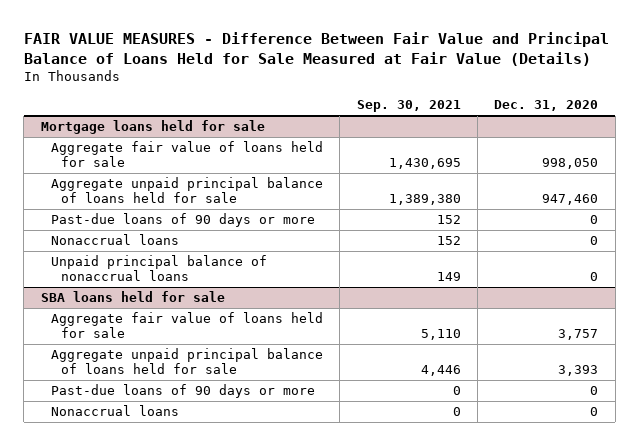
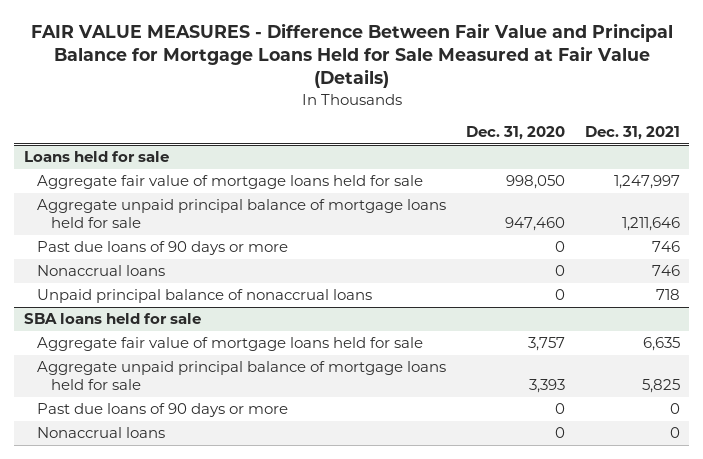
[23,31,609,66] FAIR VALUE MEASURES - Difference Between Fair Value and Principal Balance of Loans Held for Sale Measured at Fair Value (Details) -> [30,22,673,89] FAIR VALUE MEASURES - Difference Between Fair Value and Principal Balance for Mortgage Loans Held for Sale Measured at Fair Value (Details)
[356,100,461,113] Sep. 30, 2021 -> none
none -> [584,126,680,141] Dec. 31, 2021
[40,120,265,135] Mortgage loans held for sale -> [23,151,169,163] Loans held for sale
[50,141,323,168] Aggregate fair value of loans held for sale -> [37,175,424,190] Aggregate fair value of mortgage loans held for sale
[50,177,323,204] Aggregate unpaid principal balance of loans held for sale -> [37,199,447,229] Aggregate unpaid principal balance of mortgage loans held for sale
[50,213,315,228] Past-due loans of 90 days or more -> [37,241,289,256] Past due loans of 90 days or more
[50,312,323,339] Aggregate fair value of loans held for sale -> [37,337,424,352] Aggregate fair value of mortgage loans held for sale
[50,348,323,375] Aggregate unpaid principal balance of loans held for sale -> [37,361,447,391] Aggregate unpaid principal balance of mortgage loans held for sale
[50,384,315,399] Past-due loans of 90 days or more -> [37,403,289,418] Past due loans of 90 days or more

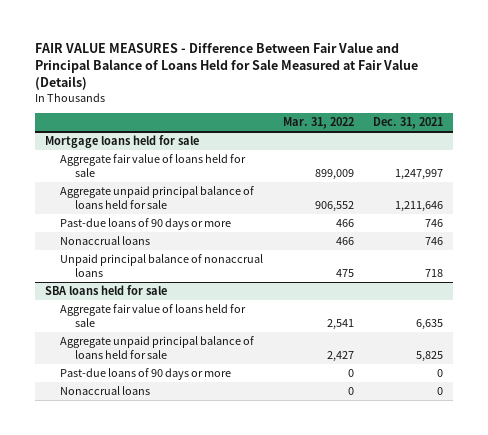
[30,22,673,89] FAIR VALUE MEASURES - Difference Between Fair Value and Principal Balance for Mortgage Loans Held for Sale Measured at Fair Value (Details) -> [35,41,419,91] FAIR VALUE MEASURES - Difference Between Fair Value and Principal Balance of Loans Held for Sale Measured at Fair Value (Details)
[466,126,566,141] Dec. 31, 2020 -> none
none -> [282,117,354,130] Mar. 31, 2022
[23,151,169,163] Loans held for sale -> [45,135,200,149] Mortgage loans held for sale
[37,175,424,190] Aggregate fair value of mortgage loans held for sale -> [60,154,247,178] Aggregate fair value of loans held for sale
[37,199,447,229] Aggregate unpaid principal balance of mortgage loans held for sale -> [60,186,255,210] Aggregate unpaid principal balance of loans held for sale
[37,241,289,256] Past due loans of 90 days or more -> [60,218,232,231] Past-due loans of 90 days or more
[37,337,424,352] Aggregate fair value of mortgage loans held for sale -> [60,304,247,328] Aggregate fair value of loans held for sale
[37,361,447,391] Aggregate unpaid principal balance of mortgage loans held for sale -> [60,336,255,360] Aggregate unpaid principal balance of loans held for sale
[37,403,289,418] Past due loans of 90 days or more -> [60,368,232,381] Past-due loans of 90 days or more

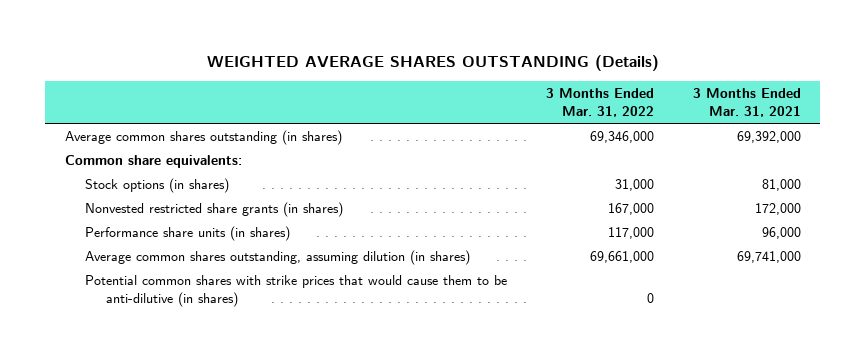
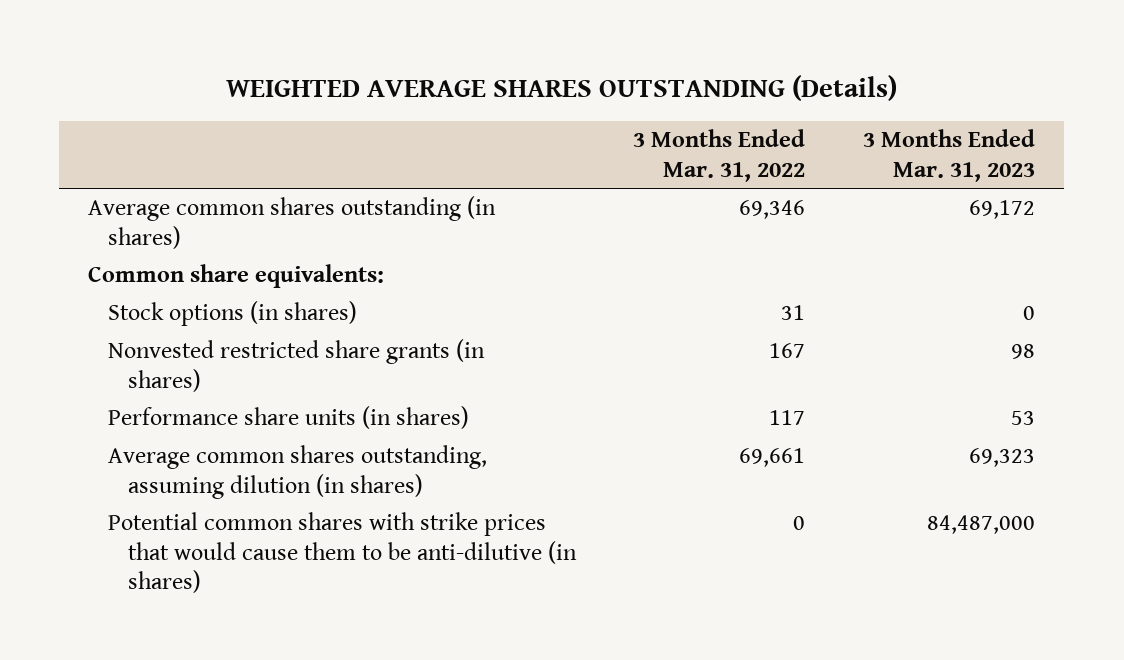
[693,88,802,117] 3 Months Ended Mar. 31, 2021 -> none
none -> [863,129,1036,182] 3 Months Ended Mar. 31, 2023
[590,131,655,144] 69,346,000 -> [739,200,806,220] 69,346
[615,179,655,192] 31,000 -> [781,305,806,321] 31
[608,203,655,216] 167,000 -> [769,343,806,359] 167
[608,227,655,240] 117,000 -> [769,410,806,426] 117
[590,251,655,264] 69,661,000 -> [739,448,806,468] 69,661

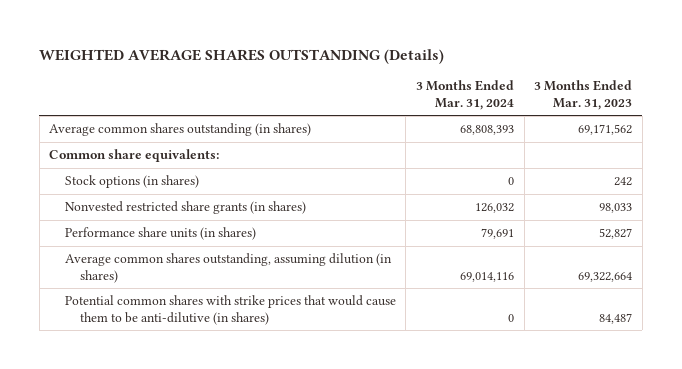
[633,129,806,182] 3 Months Ended Mar. 31, 2022 -> none
none -> [415,80,514,110] 3 Months Ended Mar. 31, 2024
[969,200,1036,220] 69,172 -> [578,124,633,136] 69,171,562
[1023,306,1036,321] 0 -> [614,177,633,187] 242
[1011,344,1036,360] 98 -> [599,203,633,214] 98,033
[1011,411,1036,426] 53 -> [599,228,633,240] 52,827
[969,448,1036,468] 69,323 -> [578,271,633,282] 69,322,664
[927,515,1036,535] 84,487,000 -> [599,312,633,324] 84,487

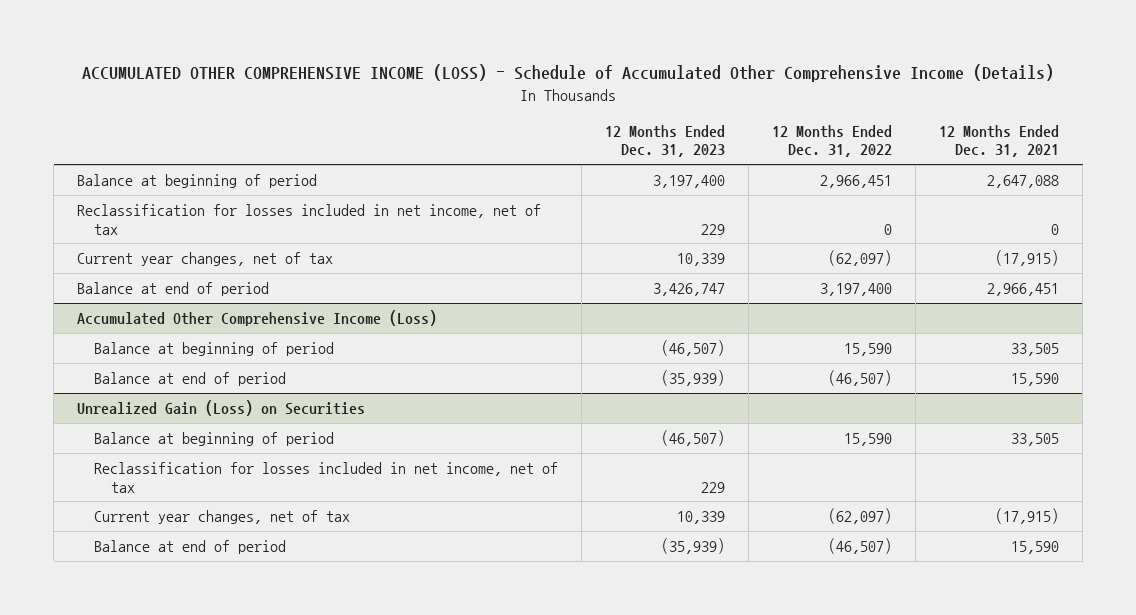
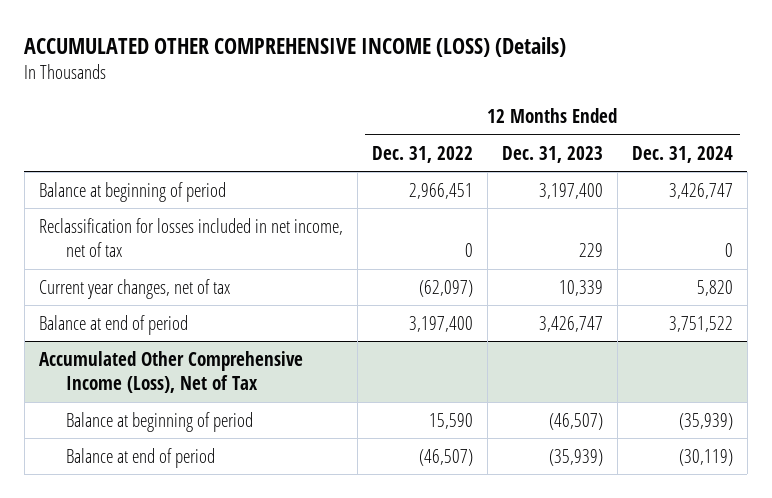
[82,64,1055,83] ACCUMULATED OTHER COMPREHENSIVE INCOME (LOSS) - Schedule of Accumulated Other Comprehensive Income (Details) -> [24,36,567,57] ACCUMULATED OTHER COMPREHENSIVE INCOME (LOSS) (Details)
[939,124,1060,158] 12 Months Ended Dec. 31, 2021 -> none
none -> [631,145,733,163] Dec. 31, 2024
[94,341,335,356] Balance at beginning of period -> none
[94,371,287,386] Balance at end of period -> none
[77,399,366,416] Unrealized Gain (Loss) on Securities -> none
[77,309,438,326] Accumulated Other Comprehensive Income (Loss) -> [38,350,303,394] Accumulated Other Comprehensive Income (Loss), Net of Tax
[94,461,559,493] Reclassification for losses included in net income, net of tax -> none
[94,509,351,524] Current year changes, net of tax -> none

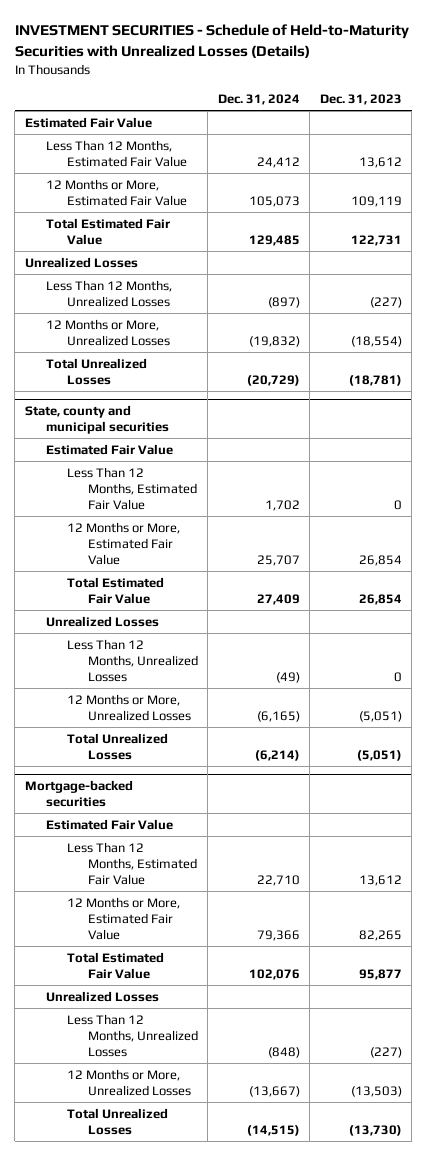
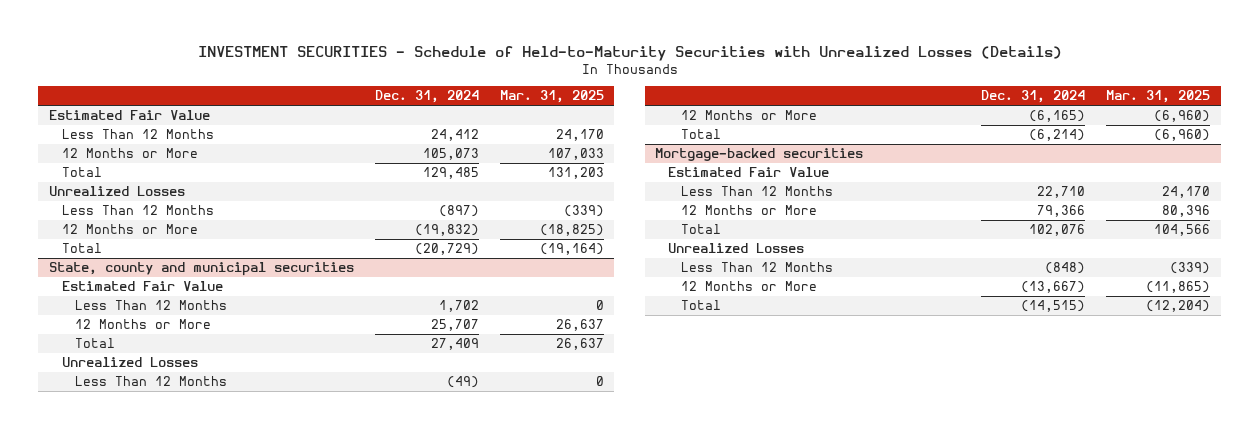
[319,93,402,105] Dec. 31, 2023 -> none
none -> [499,90,604,104] Mar. 31, 2025
[45,139,187,167] Less Than 12 Months, Estimated Fair Value -> [61,129,214,140] Less Than 12 Months
[45,178,187,206] 12 Months or More, Estimated Fair Value -> [61,148,198,159] 12 Months or More
[45,217,170,245] Total Estimated Fair Value -> [61,167,102,178] Total
[45,279,172,307] Less Than 12 Months, Unrealized Losses -> [61,205,214,216] Less Than 12 Months
[45,318,170,346] 12 Months or More, Unrealized Losses -> [61,224,198,235] 12 Months or More
[45,357,147,385] Total Unrealized Losses -> [61,243,102,254] Total
[66,466,197,510] Less Than 12 Months, Estimated Fair Value -> [74,300,227,311] Less Than 12 Months
[66,521,180,565] 12 Months or More, Estimated Fair Value -> [74,319,211,330] 12 Months or More
[66,576,164,604] Total Estimated Fair Value -> [74,338,115,349] Total
[66,638,198,682] Less Than 12 Months, Unrealized Losses -> [74,376,227,387] Less Than 12 Months
[66,693,191,721] 12 Months or More, Unrealized Losses -> [681,110,818,121] 12 Months or More
[66,732,168,760] Total Unrealized Losses -> [681,129,722,140] Total
[66,841,197,885] Less Than 12 Months, Estimated Fair Value -> [681,186,834,197] Less Than 12 Months
[66,896,180,940] 12 Months or More, Estimated Fair Value -> [681,205,818,216] 12 Months or More
[66,951,164,979] Total Estimated Fair Value -> [681,224,722,235] Total
[66,1013,198,1057] Less Than 12 Months, Unrealized Losses -> [681,262,834,273] Less Than 12 Months
[66,1068,191,1096] 12 Months or More, Unrealized Losses -> [681,281,818,292] 12 Months or More
[66,1107,168,1135] Total Unrealized Losses -> [681,300,722,311] Total

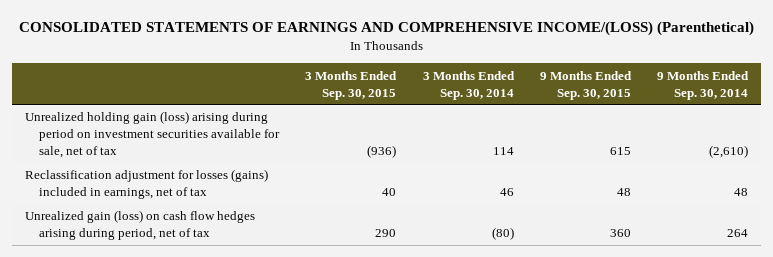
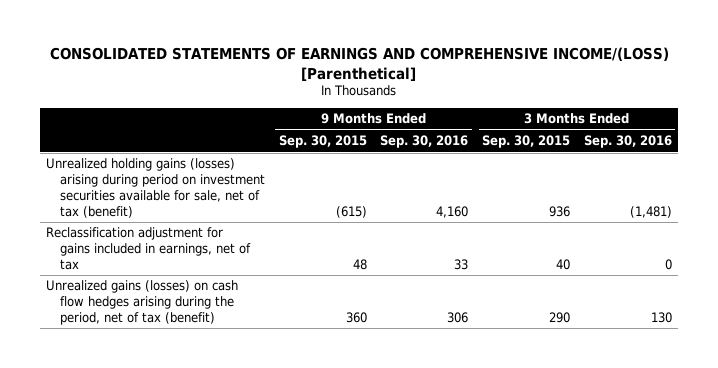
[18,21,754,37] CONSOLIDATED STATEMENTS OF EARNINGS AND COMPREHENSIVE INCOME/(LOSS) (Parenthetical) -> [50,47,670,81] CONSOLIDATED STATEMENTS OF EARNINGS AND COMPREHENSIVE INCOME/(LOSS) [Parenthetical]
[422,70,515,100] 3 Months Ended Sep. 30, 2014 -> none
[657,70,750,100] 9 Months Ended Sep. 30, 2014 -> none
none -> [380,135,469,149] Sep. 30, 2016
none -> [583,135,672,149] Sep. 30, 2016
[25,111,281,159] Unrealized holding gain (loss) arising during period on investment securities available for sale, net of tax -> [46,158,266,218] Unrealized holding gains (losses) arising during period on investment securities available for sale, net of tax (benefit)
[367,145,397,159] (936) -> [549,205,571,217] 936
[609,147,631,156] 615 -> [335,205,367,218] (615)
[25,169,269,200] Reclassification adjustment for losses (gains) included in earnings, net of tax -> [46,227,252,271] Reclassification adjustment for gains included in earnings, net of tax
[25,210,256,241] Unrealized gain (loss) on cash flow hedges arising during period, net of tax -> [46,280,239,326] Unrealized gains (losses) on cash flow hedges arising during the period, net of tax (benefit)

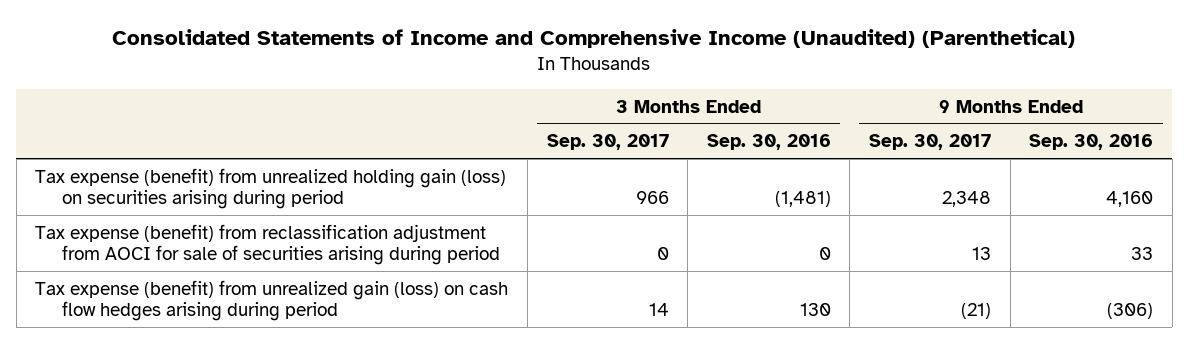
[50,47,670,81] CONSOLIDATED STATEMENTS OF EARNINGS AND COMPREHENSIVE INCOME/(LOSS) [Parenthetical] -> [112,29,1076,49] Consolidated Statements of Income and Comprehensive Income (Unaudited) (Parenthetical)
[278,135,367,149] Sep. 30, 2015 -> none
[482,135,571,149] Sep. 30, 2015 -> none
none -> [546,134,669,151] Sep. 30, 2017
none -> [868,134,991,151] Sep. 30, 2017
[46,227,252,271] Reclassification adjustment for gains included in earnings, net of tax -> none
[46,158,266,218] Unrealized holding gains (losses) arising during period on investment securities available for sale, net of tax (benefit) -> [35,167,507,210] Tax expense (benefit) from unrealized holding gain (loss) on securities arising during period
none -> [35,223,500,266] Tax expense (benefit) from reclassification adjustment from AOCI for sale of securities arising during period
[46,280,239,326] Unrealized gains (losses) on cash flow hedges arising during the period, net of tax (benefit) -> [35,279,509,322] Tax expense (benefit) from unrealized gain (loss) on cash flow hedges arising during period
[447,312,469,324] 306 -> [1107,303,1154,320] (306)

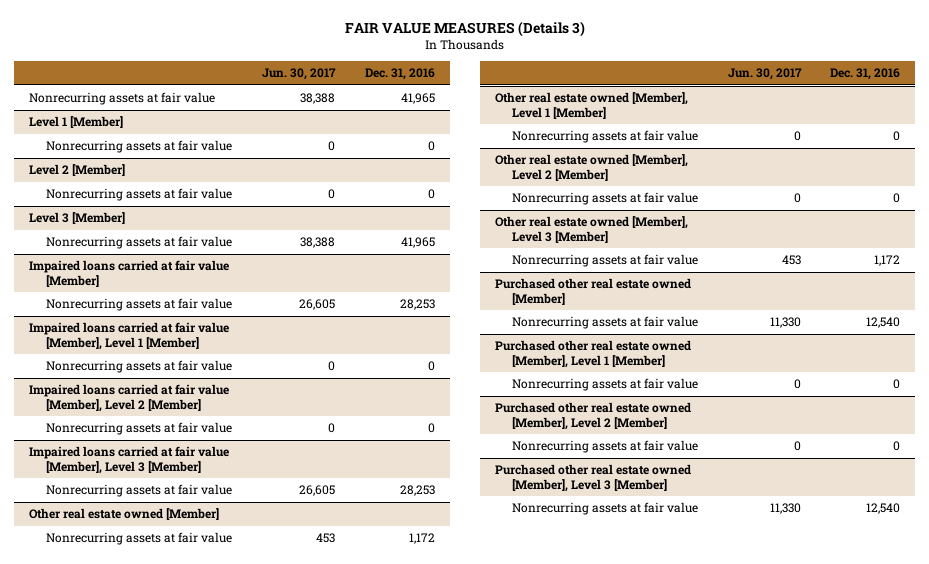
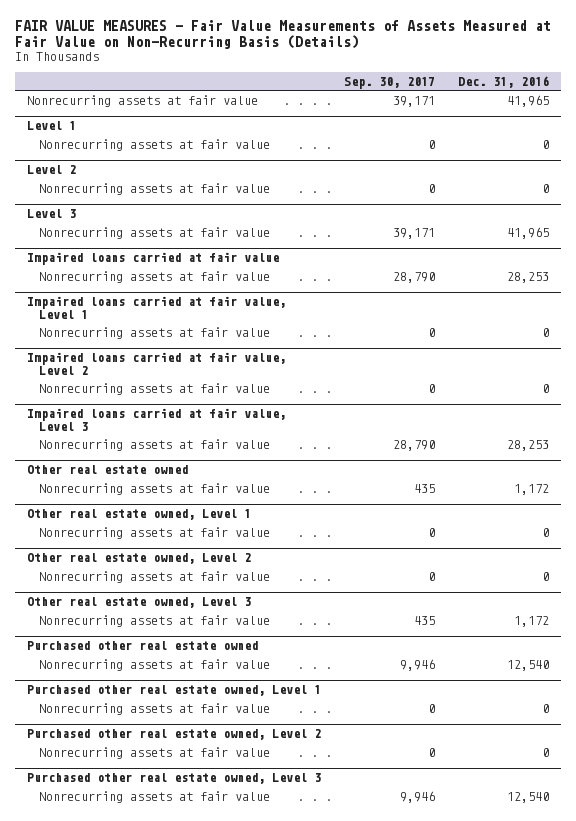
[344,20,585,37] FAIR VALUE MEASURES (Details 3) -> [14,20,551,50] FAIR VALUE MEASURES - Fair Value Measurements of Assets Measured at Fair Value on Non-Recurring Basis (Details)
[261,68,336,81] Jun. 30, 2017 -> none
none -> [343,76,435,89] Sep. 30, 2017
[29,116,124,129] Level 1 [Member] -> [26,121,76,131] Level 1
[29,164,126,177] Level 2 [Member] -> [26,165,76,175] Level 2
[29,212,126,225] Level 3 [Member] -> [26,209,76,219] Level 3
[29,260,230,287] Impaired loans carried at fair value [Member] -> [26,252,279,266] Impaired loans carried at fair value
[29,322,230,350] Impaired loans carried at fair value [Member], Level 1 [Member] -> [26,296,286,319] Impaired loans carried at fair value, Level 1
[29,384,230,412] Impaired loans carried at fair value [Member], Level 2 [Member] -> [26,352,286,375] Impaired loans carried at fair value, Level 2
[29,446,230,474] Impaired loans carried at fair value [Member], Level 3 [Member] -> [26,408,286,431] Impaired loans carried at fair value, Level 3
[29,508,220,521] Other real estate owned [Member] -> [26,465,188,475] Other real estate owned
[494,92,688,119] Other real estate owned [Member], Level 1 [Member] -> [26,509,251,521] Other real estate owned, Level 1
[494,154,688,181] Other real estate owned [Member], Level 2 [Member] -> [26,553,251,565] Other real estate owned, Level 2
[494,216,688,243] Other real estate owned [Member], Level 3 [Member] -> [26,597,251,609] Other real estate owned, Level 3
[494,278,691,305] Purchased other real estate owned [Member] -> [26,641,258,651] Purchased other real estate owned
[494,340,691,368] Purchased other real estate owned [Member], Level 1 [Member] -> [26,685,321,697] Purchased other real estate owned, Level 1
[494,402,691,430] Purchased other real estate owned [Member], Level 2 [Member] -> [26,729,321,741] Purchased other real estate owned, Level 2
[494,464,691,492] Purchased other real estate owned [Member], Level 3 [Member] -> [26,773,321,785] Purchased other real estate owned, Level 3

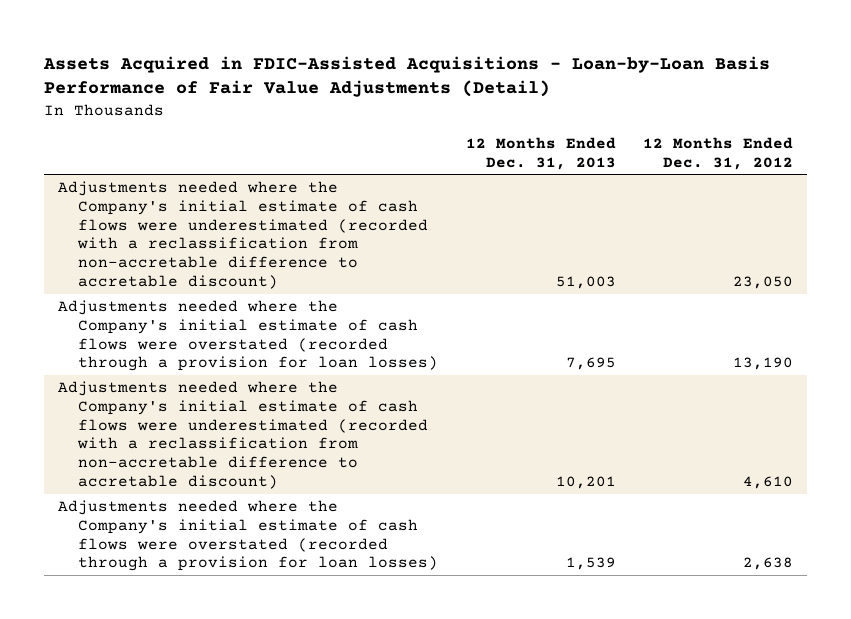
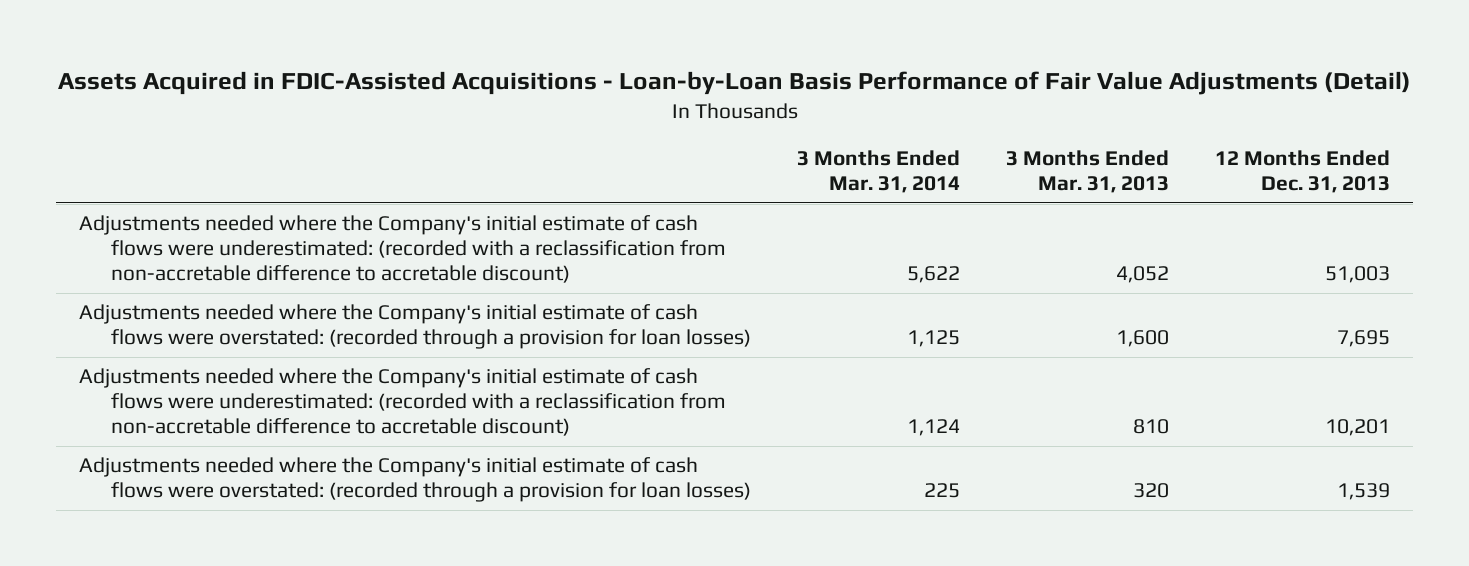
[643,136,794,170] 12 Months Ended Dec. 31, 2012 -> none
none -> [796,150,960,194] 3 Months Ended Mar. 31, 2014
none -> [1005,150,1169,194] 3 Months Ended Mar. 31, 2013
[57,180,429,289] Adjustments needed where the Company's initial estimate of cash flows were underestimated (recorded with a reclassification from non-accretable difference to accretable discount) -> [79,215,726,284] Adjustments needed where the Company's initial estimate of cash flows were underestimated: (recorded with a reclassification from non-accretable difference to accretable discount)
[57,299,439,372] Adjustments needed where the Company's initial estimate of cash flows were overstated (recorded through a provision for loan losses) -> [79,304,751,350] Adjustments needed where the Company's initial estimate of cash flows were overstated: (recorded through a provision for loan losses)
[57,380,429,489] Adjustments needed where the Company's initial estimate of cash flows were underestimated (recorded with a reclassification from non-accretable difference to accretable discount) -> [79,368,726,437] Adjustments needed where the Company's initial estimate of cash flows were underestimated: (recorded with a reclassification from non-accretable difference to accretable discount)
[57,499,439,572] Adjustments needed where the Company's initial estimate of cash flows were overstated (recorded through a provision for loan losses) -> [79,457,751,503] Adjustments needed where the Company's initial estimate of cash flows were overstated: (recorded through a provision for loan losses)

